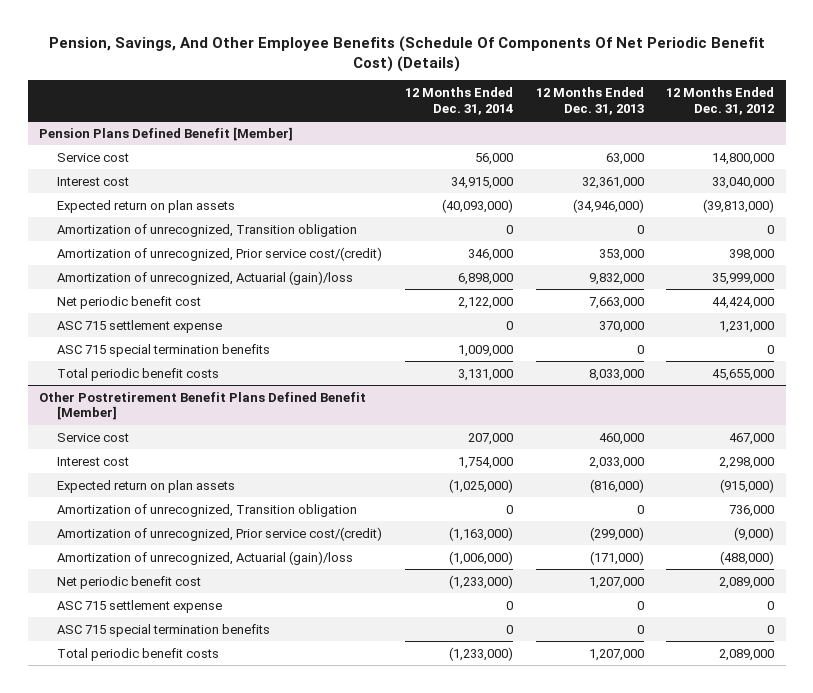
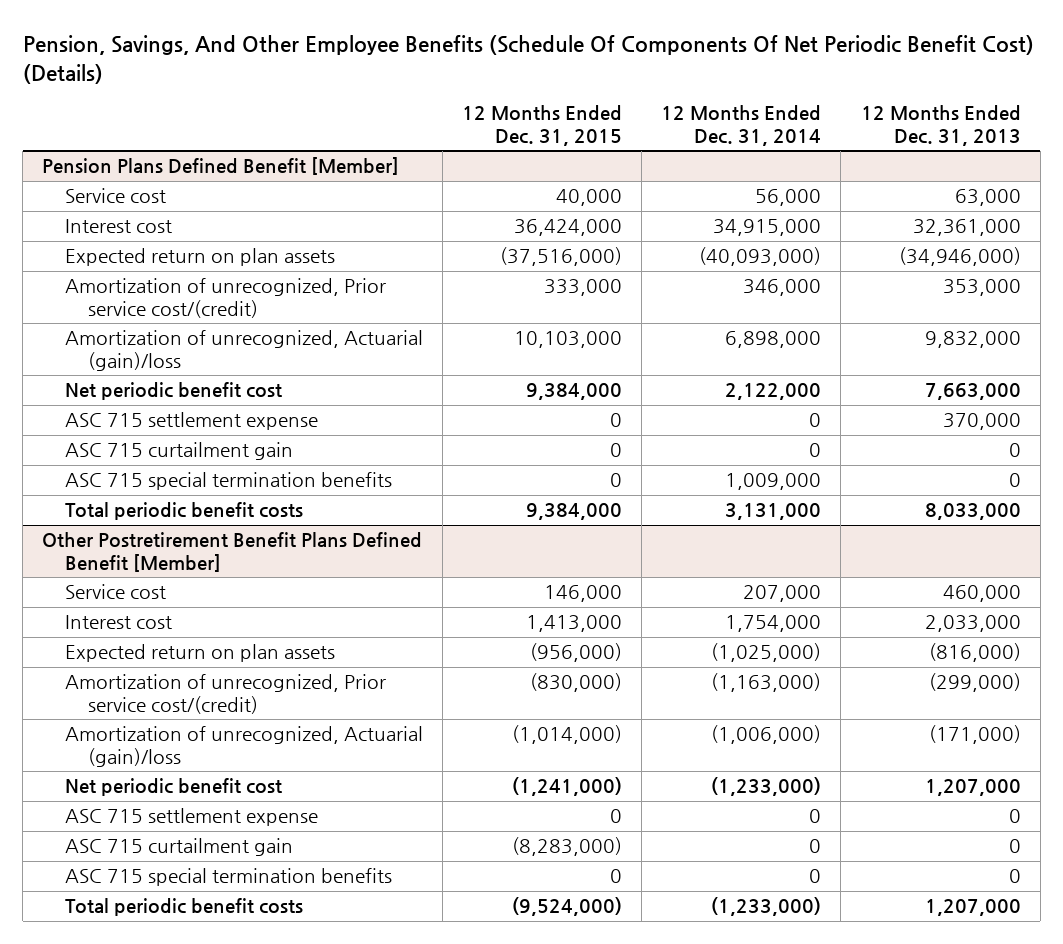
[666,87,775,115] 12 Months Ended Dec. 31, 2012 -> none
none -> [462,105,623,146] 12 Months Ended Dec. 31, 2015
[57,223,358,237] Amortization of unrecognized, Transition obligation -> none
none -> [65,442,294,461] ASC 715 curtailment gain
[57,503,358,517] Amortization of unrecognized, Transition obligation -> none
none -> [65,838,294,857] ASC 715 curtailment gain

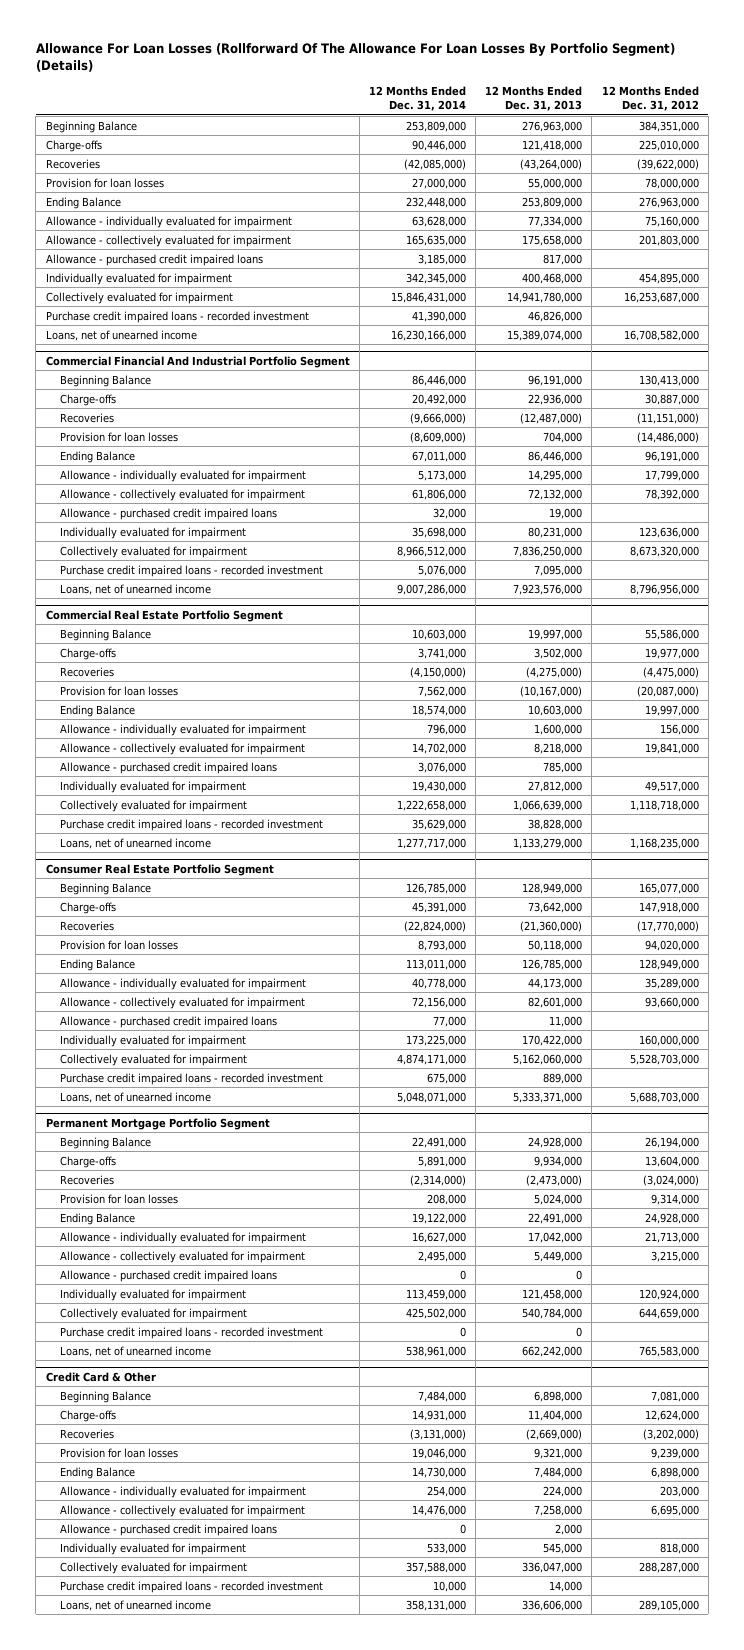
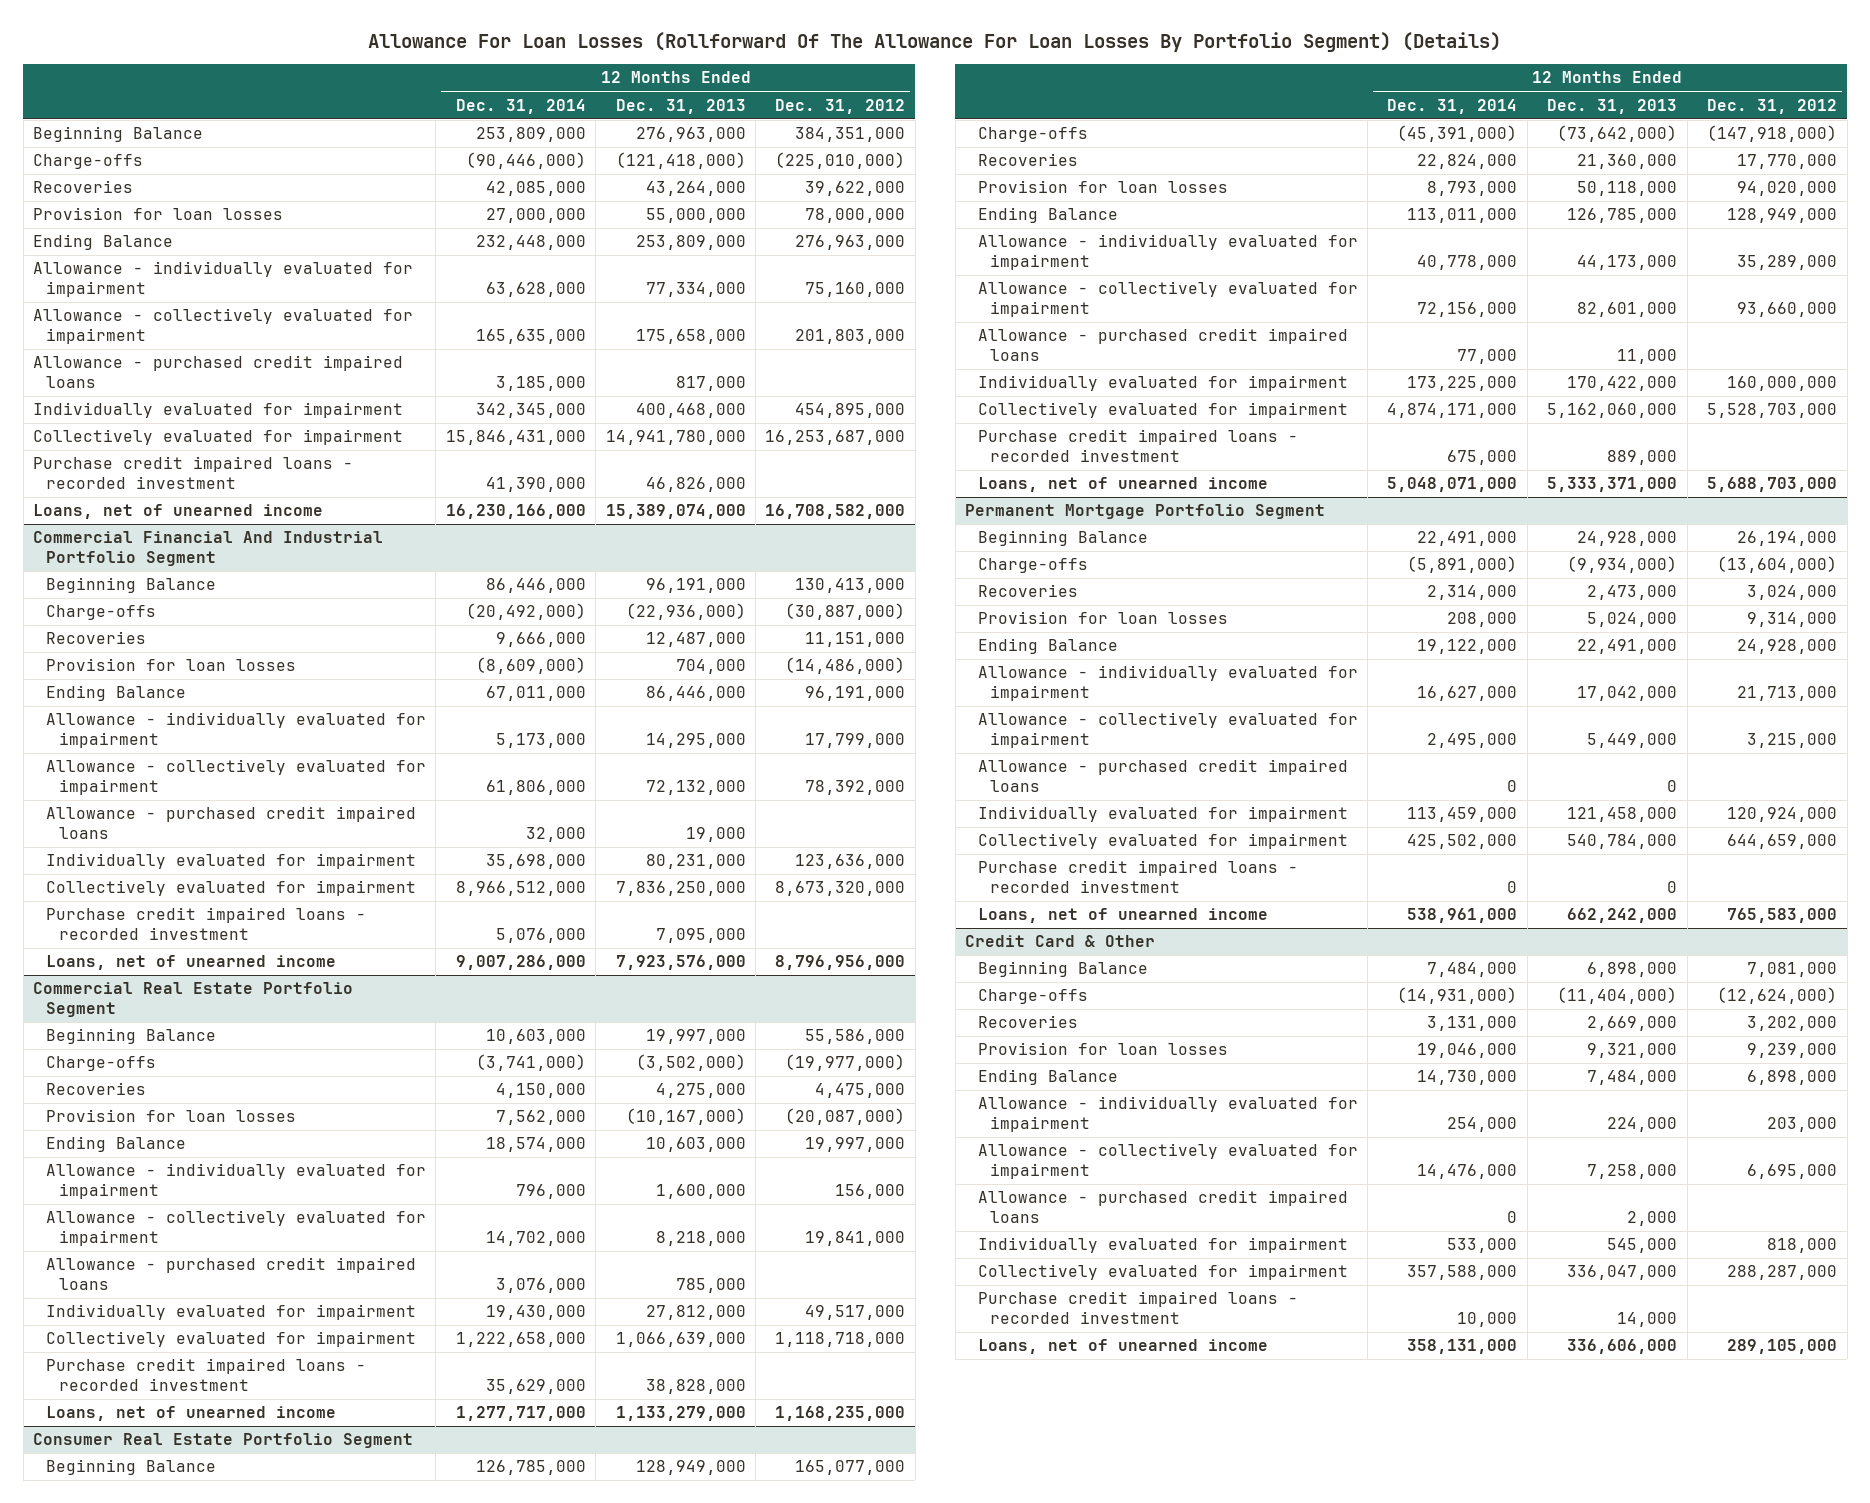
[411,139,466,151] 90,446,000 -> [465,152,586,170] (90,446,000)
[522,139,583,151] 121,418,000 -> [615,152,746,170] (121,418,000)
[638,139,699,151] 225,010,000 -> [775,152,906,170] (225,010,000)
[403,158,466,170] (42,085,000) -> [485,181,586,197] 42,085,000
[520,158,583,170] (43,264,000) -> [645,181,746,197] 43,264,000
[636,158,699,170] (39,622,000) -> [805,181,906,197] 39,622,000
[411,393,466,405] 20,492,000 -> [465,603,586,621] (20,492,000)
[528,393,583,405] 22,936,000 -> [625,603,746,621] (22,936,000)
[644,393,699,405] 30,887,000 -> [785,603,906,621] (30,887,000)
[409,412,466,424] (9,666,000) -> [495,632,586,648] 9,666,000
[520,412,583,424] (12,487,000) -> [645,632,746,648] 12,487,000
[636,412,699,424] (11,151,000) -> [805,632,906,648] 11,151,000
[417,647,466,659] 3,741,000 -> [475,1054,586,1072] (3,741,000)
[534,647,583,659] 3,502,000 -> [635,1054,746,1072] (3,502,000)
[644,647,699,659] 19,977,000 -> [785,1054,906,1072] (19,977,000)
[409,666,466,678] (4,150,000) -> [495,1083,586,1099] 4,150,000
[526,666,583,678] (4,275,000) -> [655,1083,746,1099] 4,275,000
[642,666,699,678] (4,475,000) -> [815,1083,906,1099] 4,475,000
[411,901,466,913] 45,391,000 -> [1397,125,1518,143] (45,391,000)
[528,901,583,913] 73,642,000 -> [1557,125,1678,143] (73,642,000)
[638,901,699,913] 147,918,000 -> [1707,125,1838,143] (147,918,000)
[403,920,466,932] (22,824,000) -> [1417,154,1518,170] 22,824,000
[520,920,583,932] (21,360,000) -> [1577,154,1678,170] 21,360,000
[636,920,699,932] (17,770,000) -> [1737,154,1838,170] 17,770,000
[417,1155,466,1167] 5,891,000 -> [1407,556,1518,574] (5,891,000)
[534,1155,583,1167] 9,934,000 -> [1567,556,1678,574] (9,934,000)
[644,1155,699,1167] 13,604,000 -> [1717,556,1838,574] (13,604,000)
[409,1174,466,1186] (2,314,000) -> [1427,585,1518,601] 2,314,000
[526,1174,583,1186] (2,473,000) -> [1587,585,1678,601] 2,473,000
[642,1174,699,1186] (3,024,000) -> [1747,585,1838,601] 3,024,000
[411,1409,466,1421] 14,931,000 -> [1397,987,1518,1005] (14,931,000)
[528,1409,583,1421] 11,404,000 -> [1557,987,1678,1005] (11,404,000)
[644,1409,699,1421] 12,624,000 -> [1717,987,1838,1005] (12,624,000)
[409,1428,466,1440] (3,131,000) -> [1427,1016,1518,1032] 3,131,000
[526,1428,583,1440] (2,669,000) -> [1587,1016,1678,1032] 2,669,000
[642,1428,699,1440] (3,202,000) -> [1747,1016,1838,1032] 3,202,000

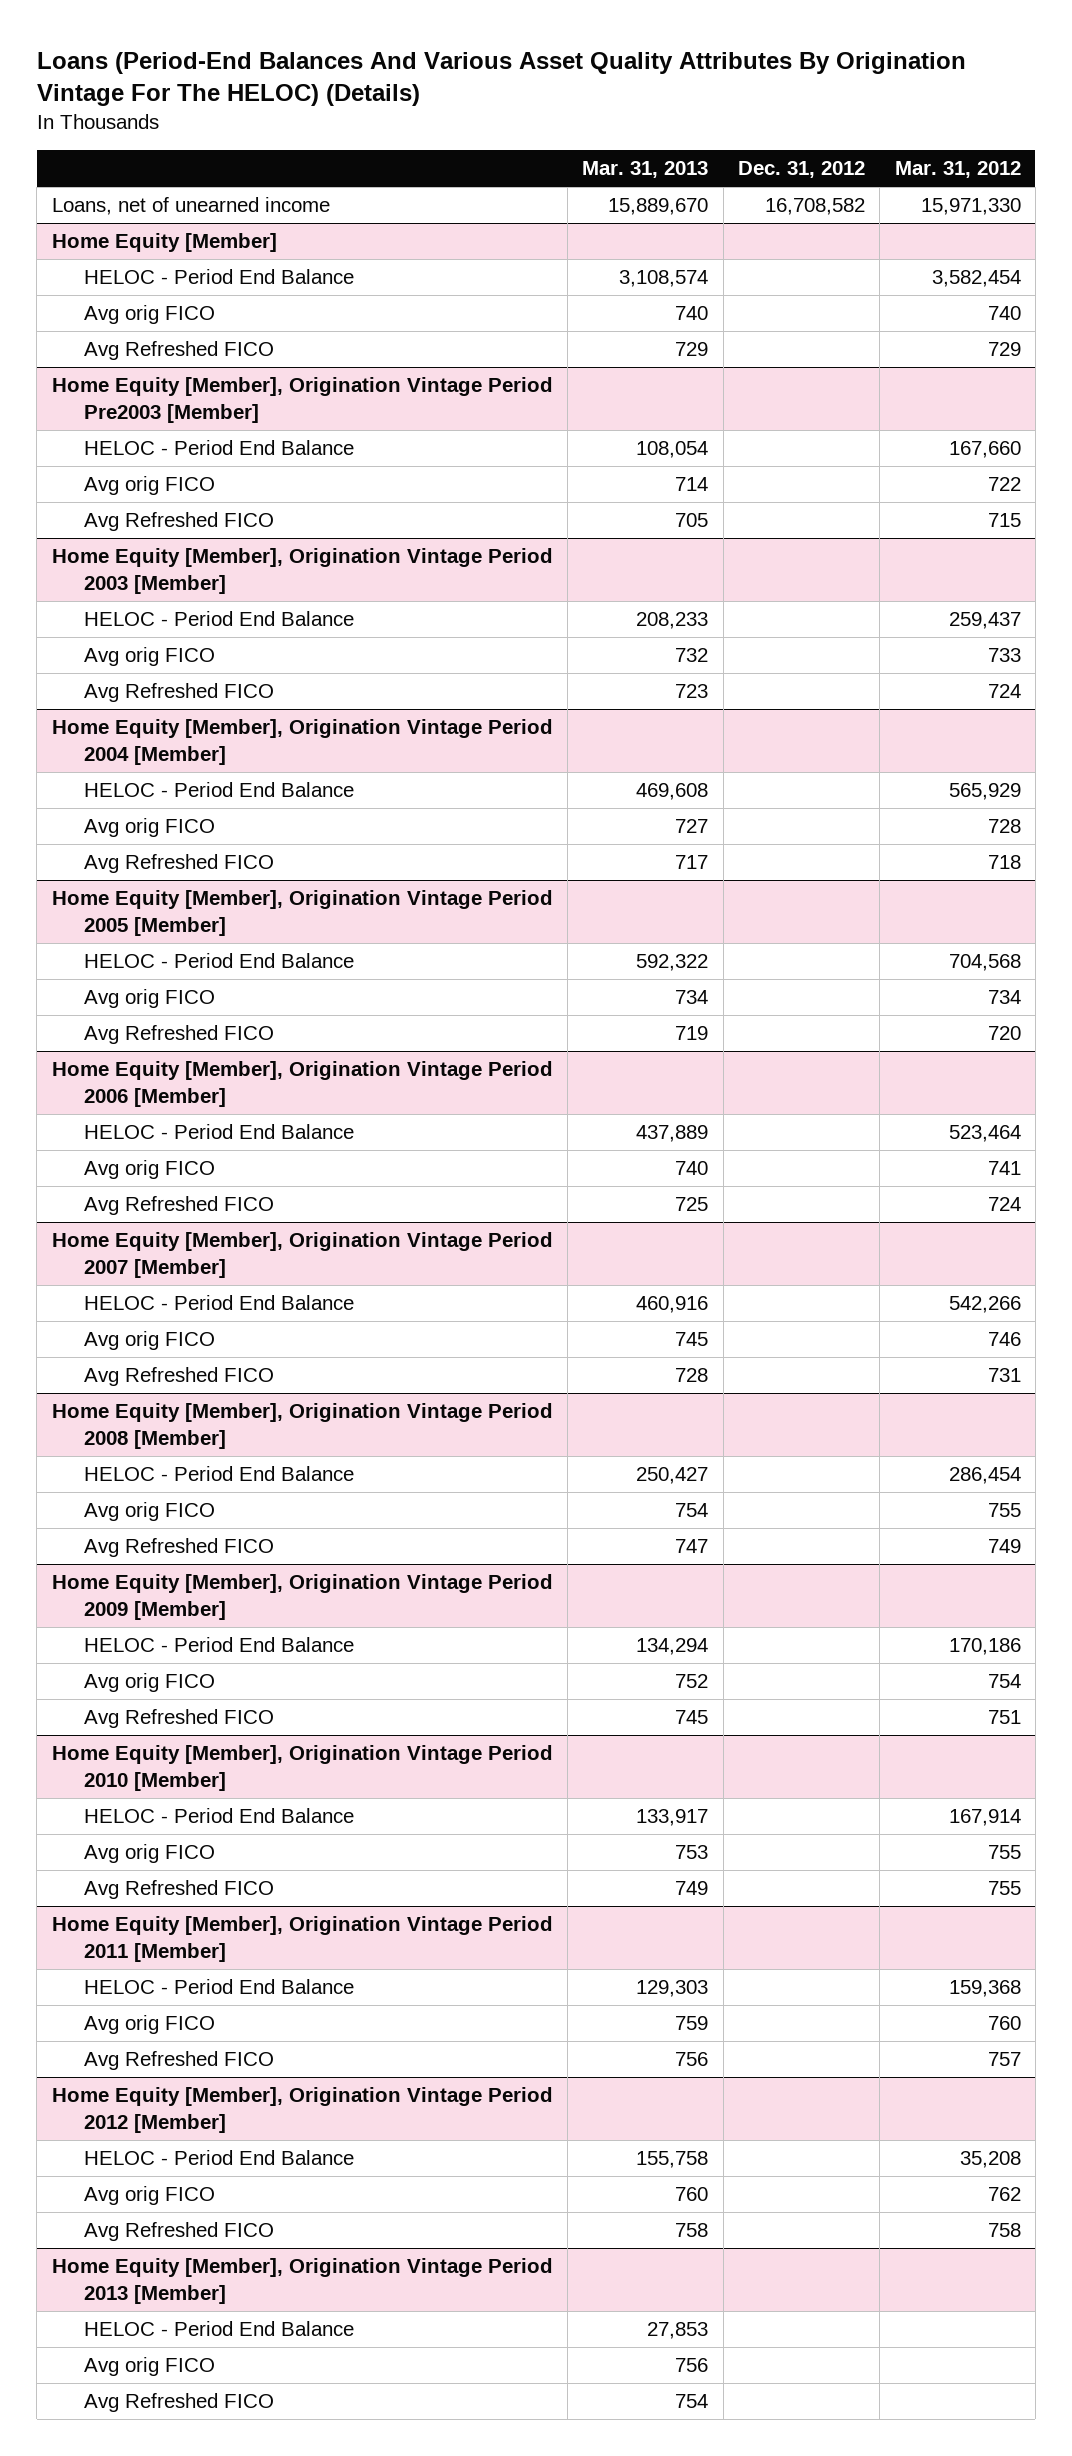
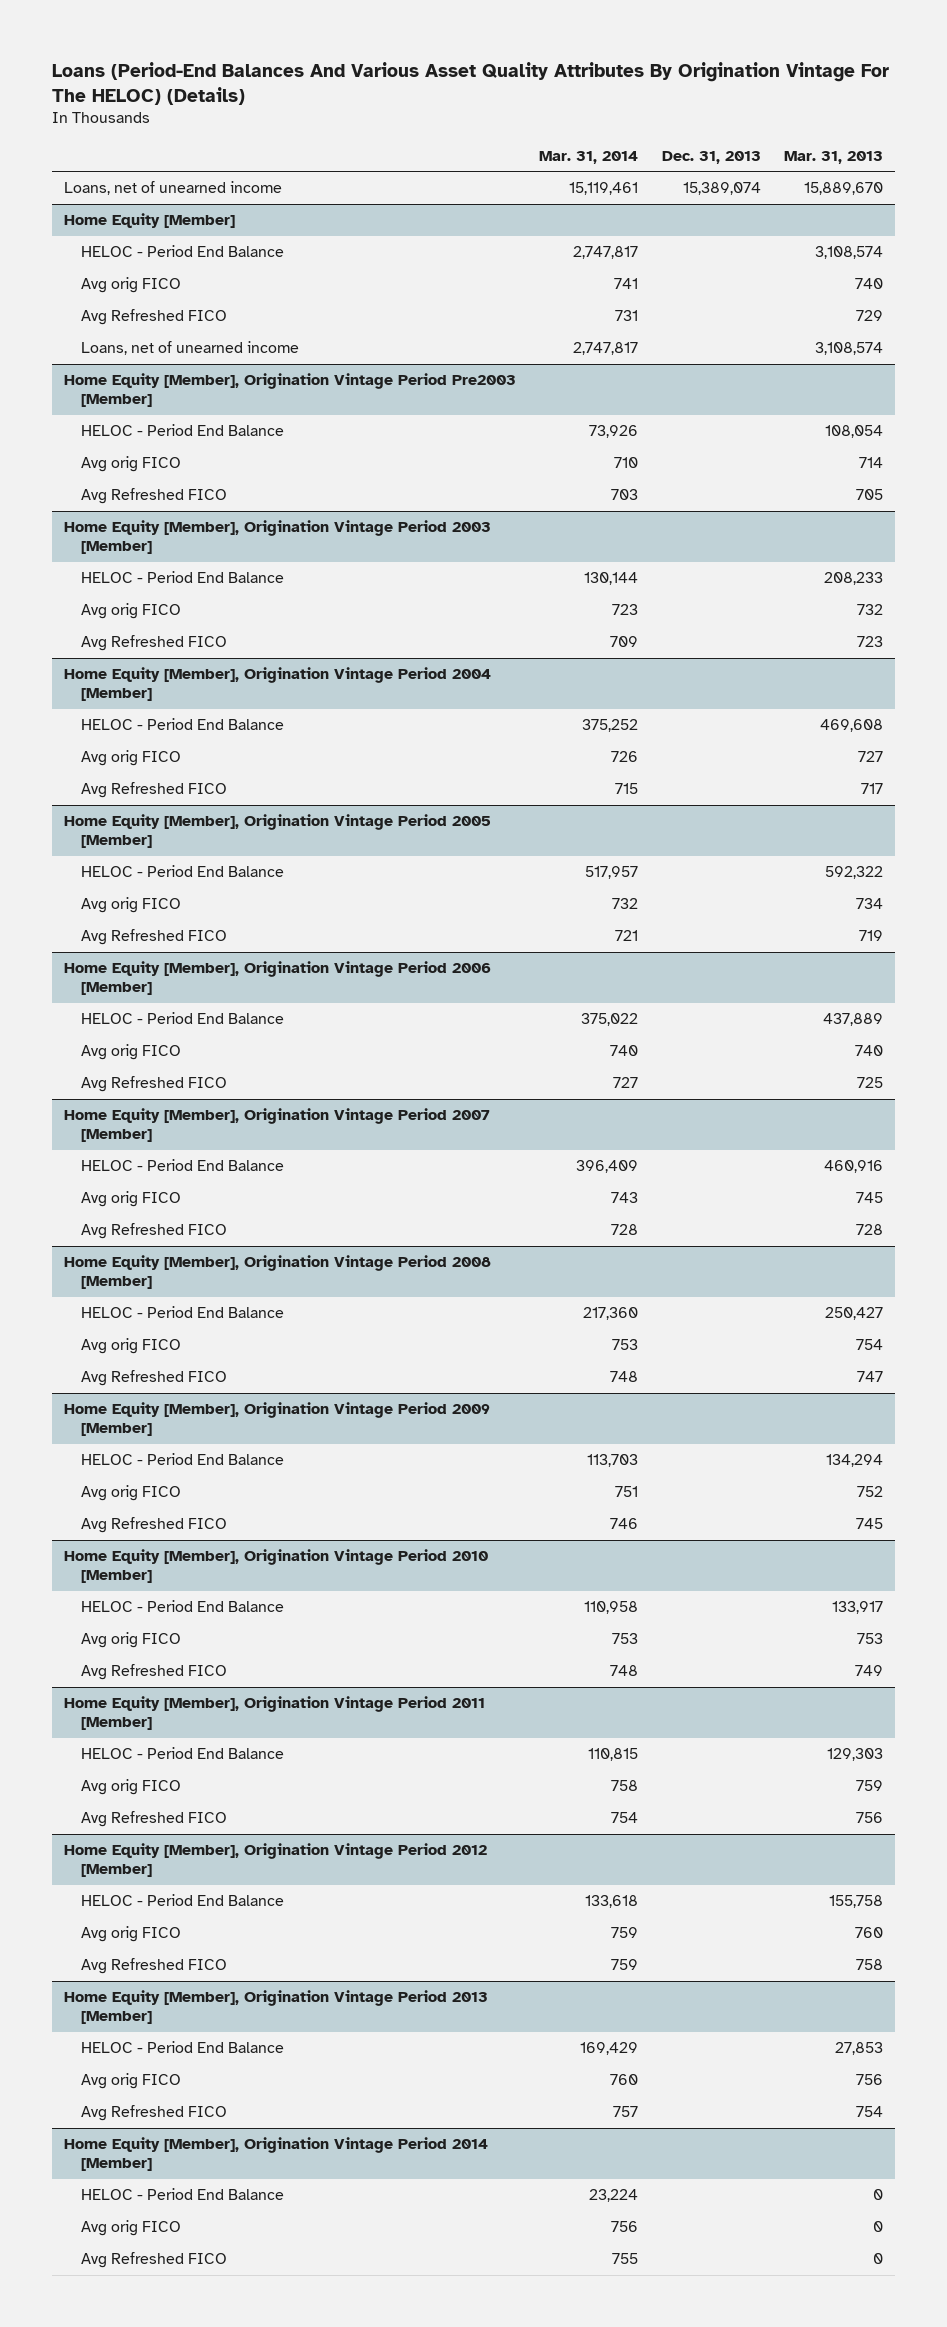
[738,161,866,179] Dec. 31, 2012 -> none
[894,161,1021,179] Mar. 31, 2012 -> none
none -> [539,150,639,164] Mar. 31, 2014
none -> [661,150,761,164] Dec. 31, 2013
none -> [80,341,299,356] Loans, net of unearned income
none -> [63,2137,488,2172] Home Equity [Member], Origination Vintage Period 2014 [Member]
none -> [80,2188,284,2201] HELOC - Period End Balance
none -> [80,2220,181,2237] Avg orig FICO
none -> [80,2252,227,2269] Avg Refreshed FICO

